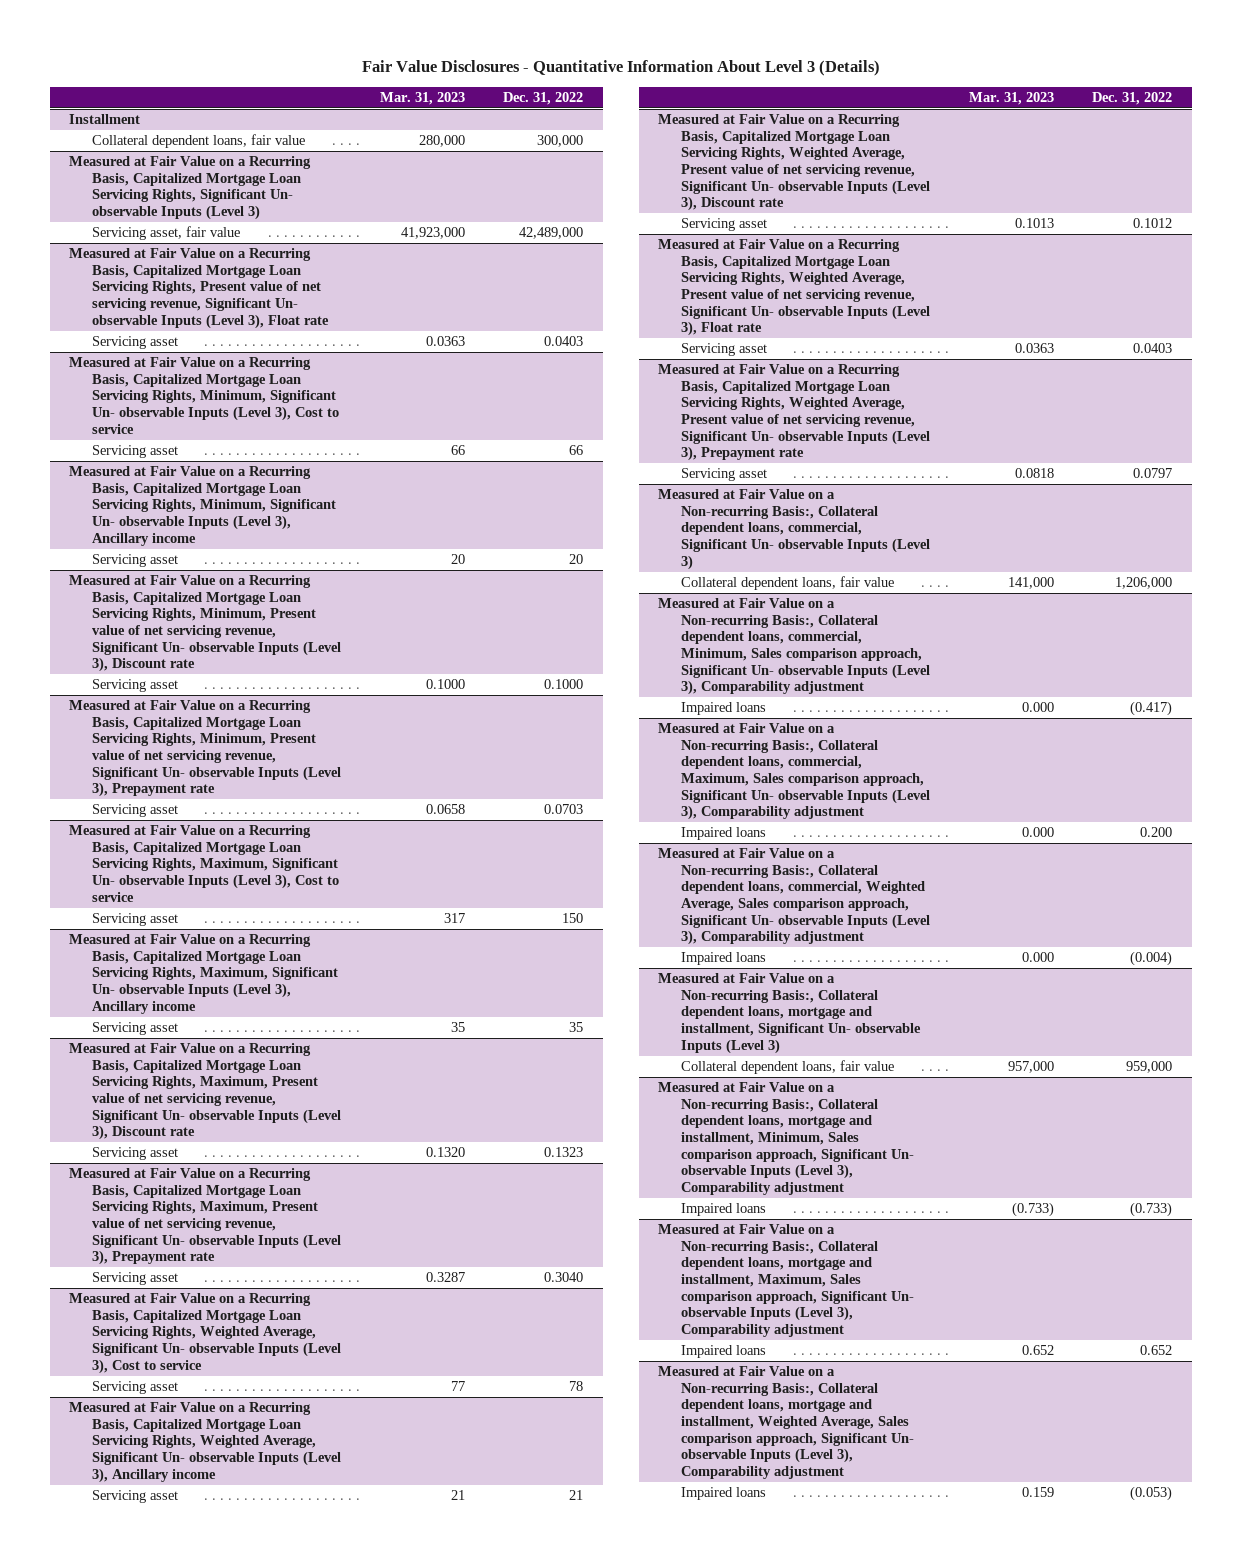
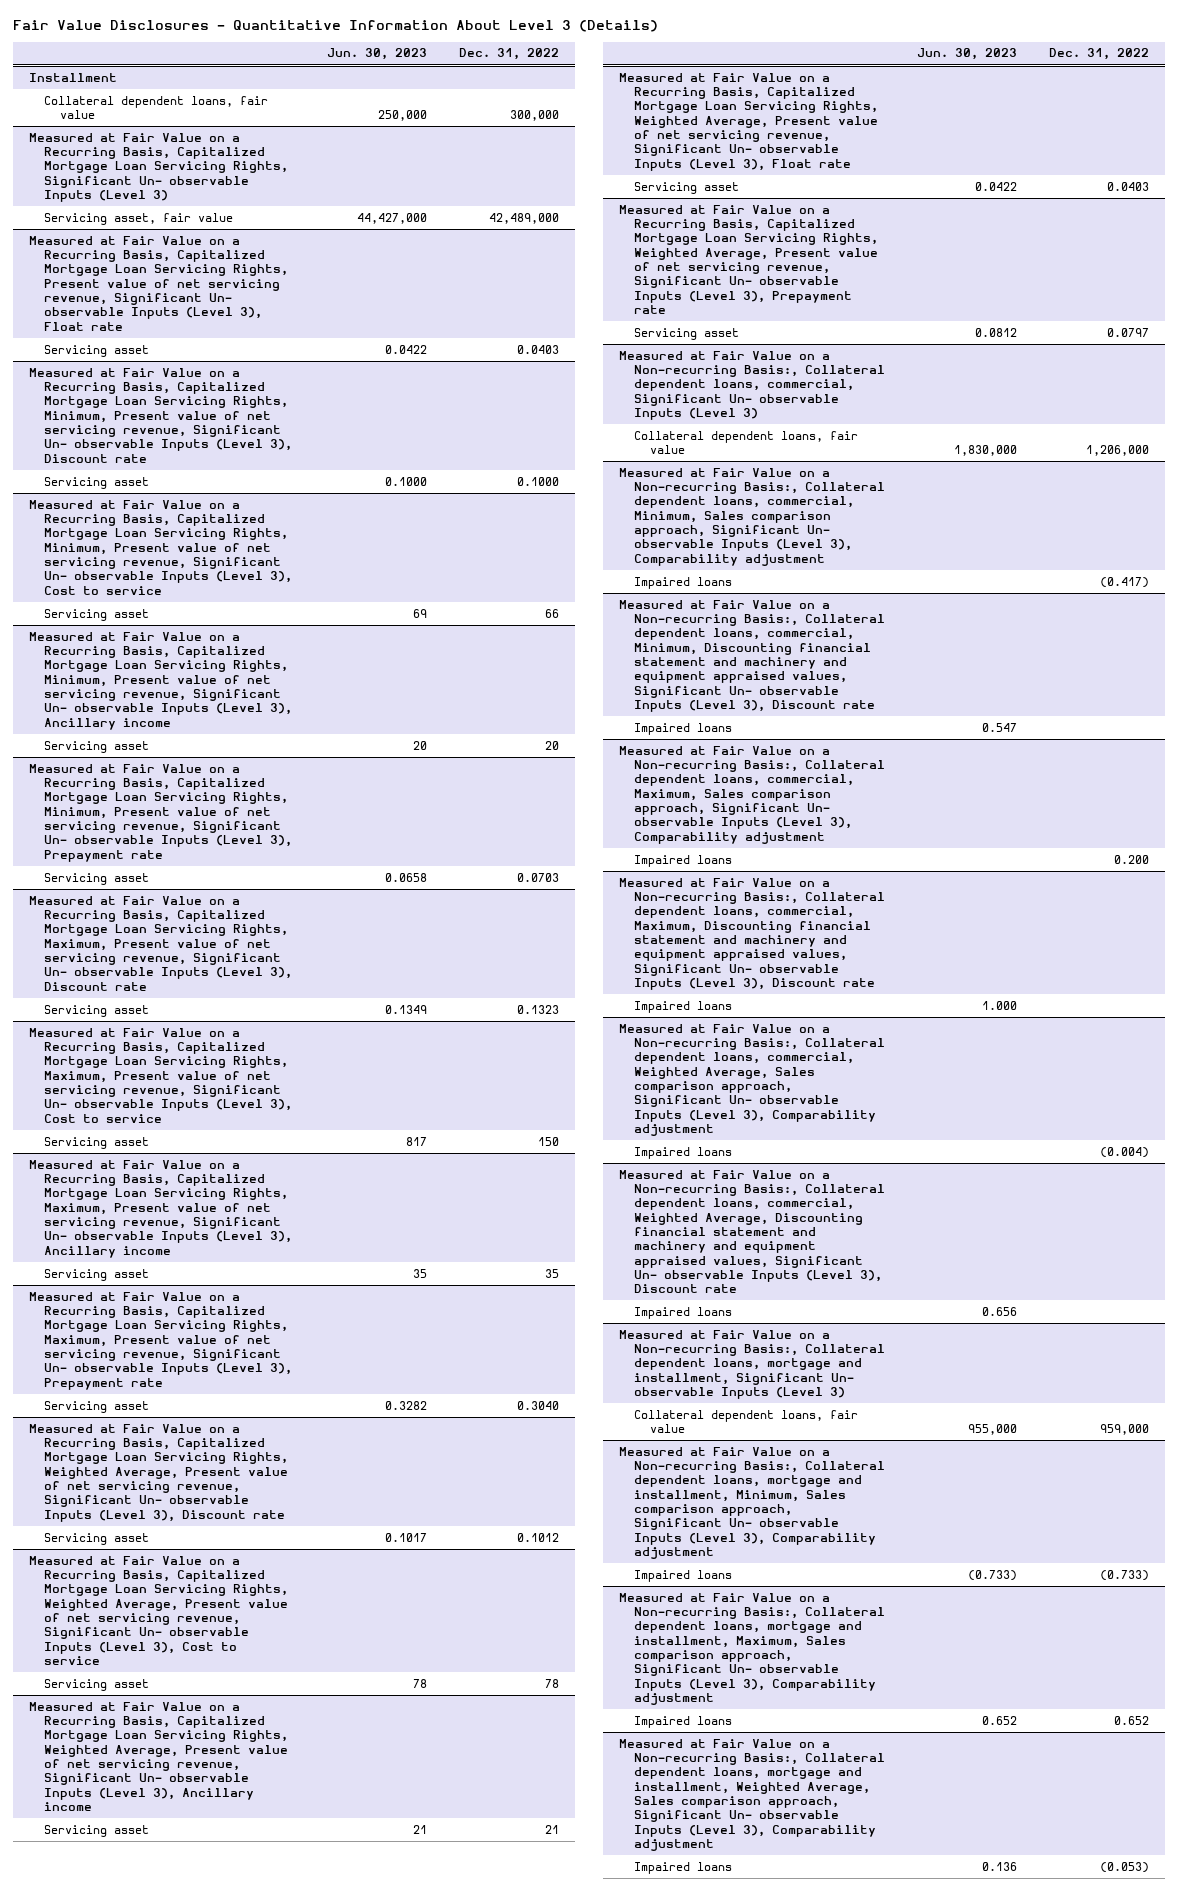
[379,92,465,106] Mar. 31, 2023 -> none
none -> [326,48,427,61] Jun. 30, 2023
[69,357,339,434] Measured at Fair Value on a Recurring Basis, Capitalized Mortgage Loan Servicing Rights, Minimum, Significant Un- observable Inputs (Level 3), Cost to service -> none
[91,445,178,459] Servicing asset -> none
[69,466,336,546] Measured at Fair Value on a Recurring Basis, Capitalized Mortgage Loan Servicing Rights, Minimum, Significant Un- observable Inputs (Level 3), Ancillary income -> none
[91,554,178,568] Servicing asset -> none
none -> [28,499,293,595] Measured at Fair Value on a Recurring Basis, Capitalized Mortgage Loan Servicing Rights, Minimum, Present value of net servicing revenue, Significant Un- observable Inputs (Level 3), Cost to service
none -> [44,608,150,621] Servicing asset
none -> [28,631,293,730] Measured at Fair Value on a Recurring Basis, Capitalized Mortgage Loan Servicing Rights, Minimum, Present value of net servicing revenue, Significant Un- observable Inputs (Level 3), Ancillary income
none -> [44,740,150,753] Servicing asset
[69,825,339,902] Measured at Fair Value on a Recurring Basis, Capitalized Mortgage Loan Servicing Rights, Maximum, Significant Un- observable Inputs (Level 3), Cost to service -> none
[91,913,178,927] Servicing asset -> none
[69,934,338,1014] Measured at Fair Value on a Recurring Basis, Capitalized Mortgage Loan Servicing Rights, Maximum, Significant Un- observable Inputs (Level 3), Ancillary income -> none
[91,1022,178,1036] Servicing asset -> none
none -> [28,1027,293,1123] Measured at Fair Value on a Recurring Basis, Capitalized Mortgage Loan Servicing Rights, Maximum, Present value of net servicing revenue, Significant Un- observable Inputs (Level 3), Cost to service
none -> [44,1136,150,1149] Servicing asset
none -> [28,1159,293,1258] Measured at Fair Value on a Recurring Basis, Capitalized Mortgage Loan Servicing Rights, Maximum, Present value of net servicing revenue, Significant Un- observable Inputs (Level 3), Ancillary income
none -> [44,1268,150,1281] Servicing asset
[69,1293,341,1374] Measured at Fair Value on a Recurring Basis, Capitalized Mortgage Loan Servicing Rights, Weighted Average, Significant Un- observable Inputs (Level 3), Cost to service -> none
[91,1381,178,1395] Servicing asset -> none
[69,1402,341,1483] Measured at Fair Value on a Recurring Basis, Capitalized Mortgage Loan Servicing Rights, Weighted Average, Significant Un- observable Inputs (Level 3), Ancillary income -> none
[91,1490,178,1504] Servicing asset -> none
none -> [28,1555,289,1665] Measured at Fair Value on a Recurring Basis, Capitalized Mortgage Loan Servicing Rights, Weighted Average, Present value of net servicing revenue, Significant Un- observable Inputs (Level 3), Cost to service
none -> [44,1678,150,1691] Servicing asset
none -> [28,1701,289,1811] Measured at Fair Value on a Recurring Basis, Capitalized Mortgage Loan Servicing Rights, Weighted Average, Present value of net servicing revenue, Significant Un- observable Inputs (Level 3), Ancillary income
none -> [44,1824,150,1837] Servicing asset
none -> [618,599,886,712] Measured at Fair Value on a Non-recurring Basis:, Collateral dependent loans, commercial, Minimum, Discounting financial statement and machinery and equipment appraised values, Significant Un- observable Inputs (Level 3), Discount rate
none -> [634,722,733,735] Impaired loans
none -> [618,877,886,990] Measured at Fair Value on a Non-recurring Basis:, Collateral dependent loans, commercial, Maximum, Discounting financial statement and machinery and equipment appraised values, Significant Un- observable Inputs (Level 3), Discount rate
none -> [634,1000,733,1013] Impaired loans
none -> [618,1169,886,1294] Measured at Fair Value on a Non-recurring Basis:, Collateral dependent loans, commercial, Weighted Average, Discounting financial statement and machinery and equipment appraised values, Significant Un- observable Inputs (Level 3), Discount rate
none -> [634,1306,733,1319] Impaired loans

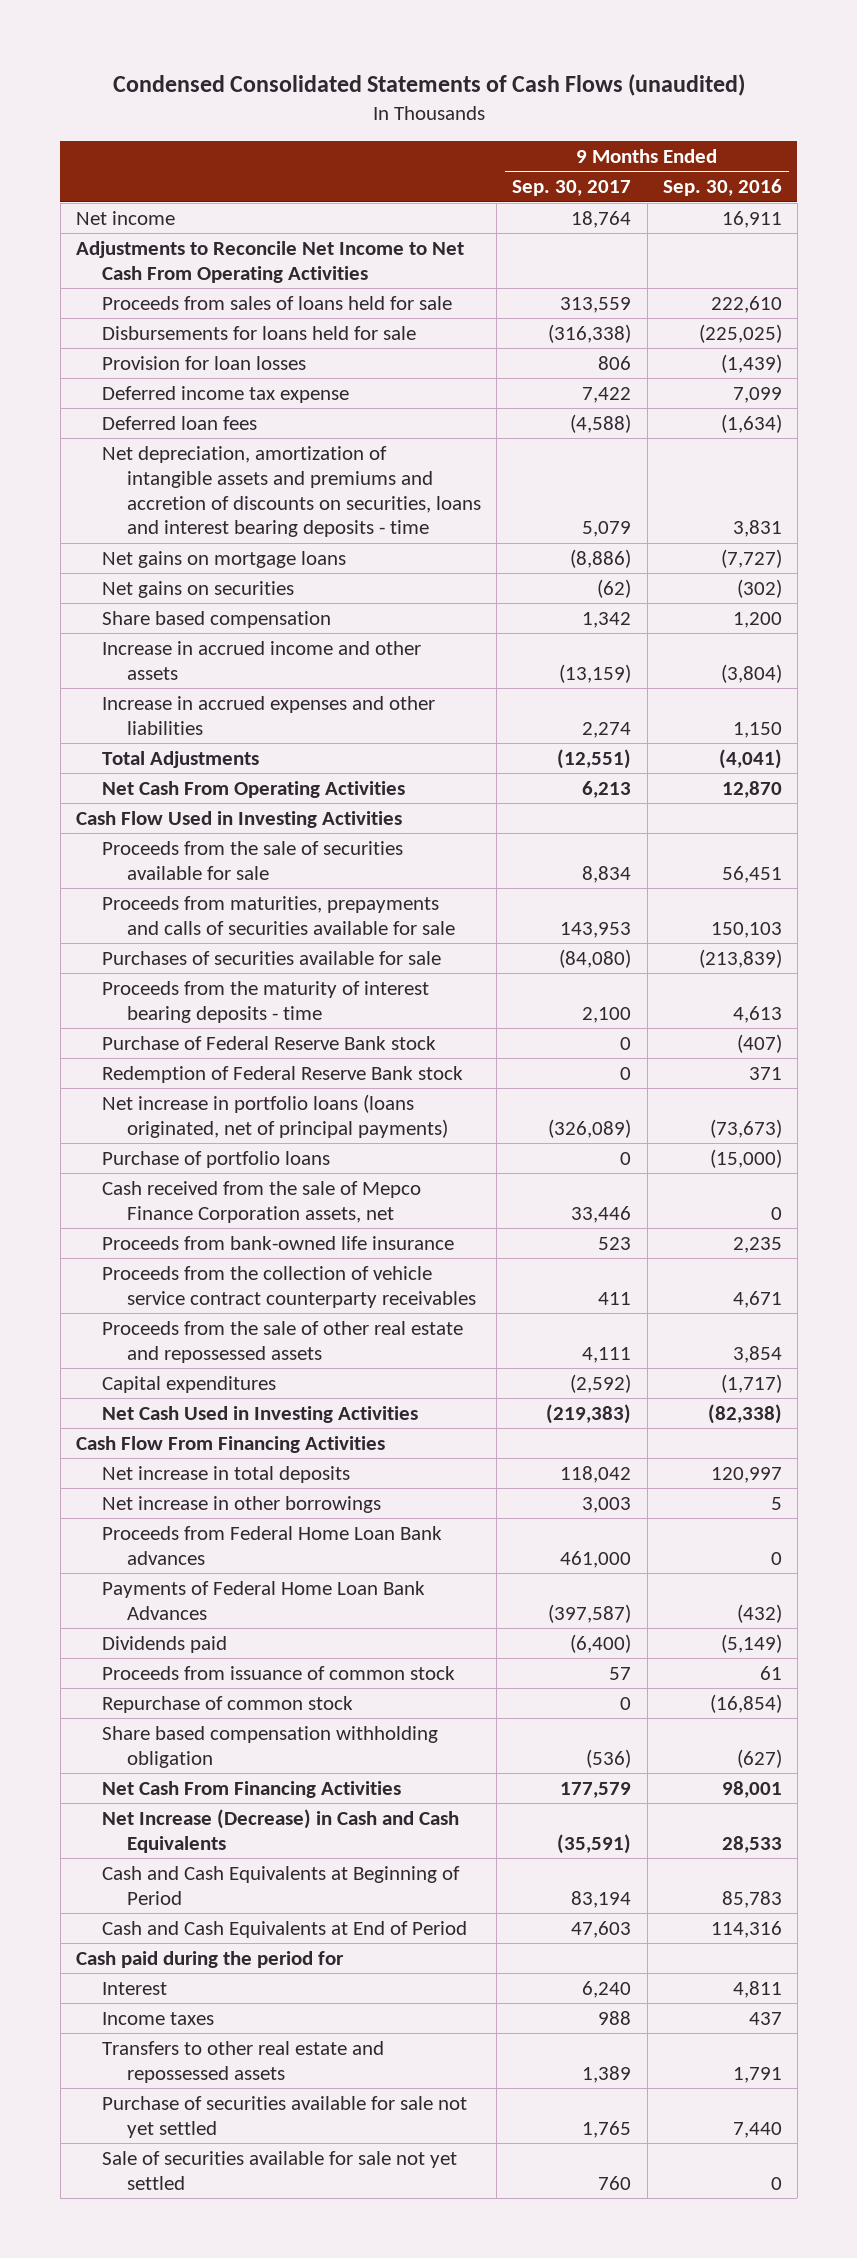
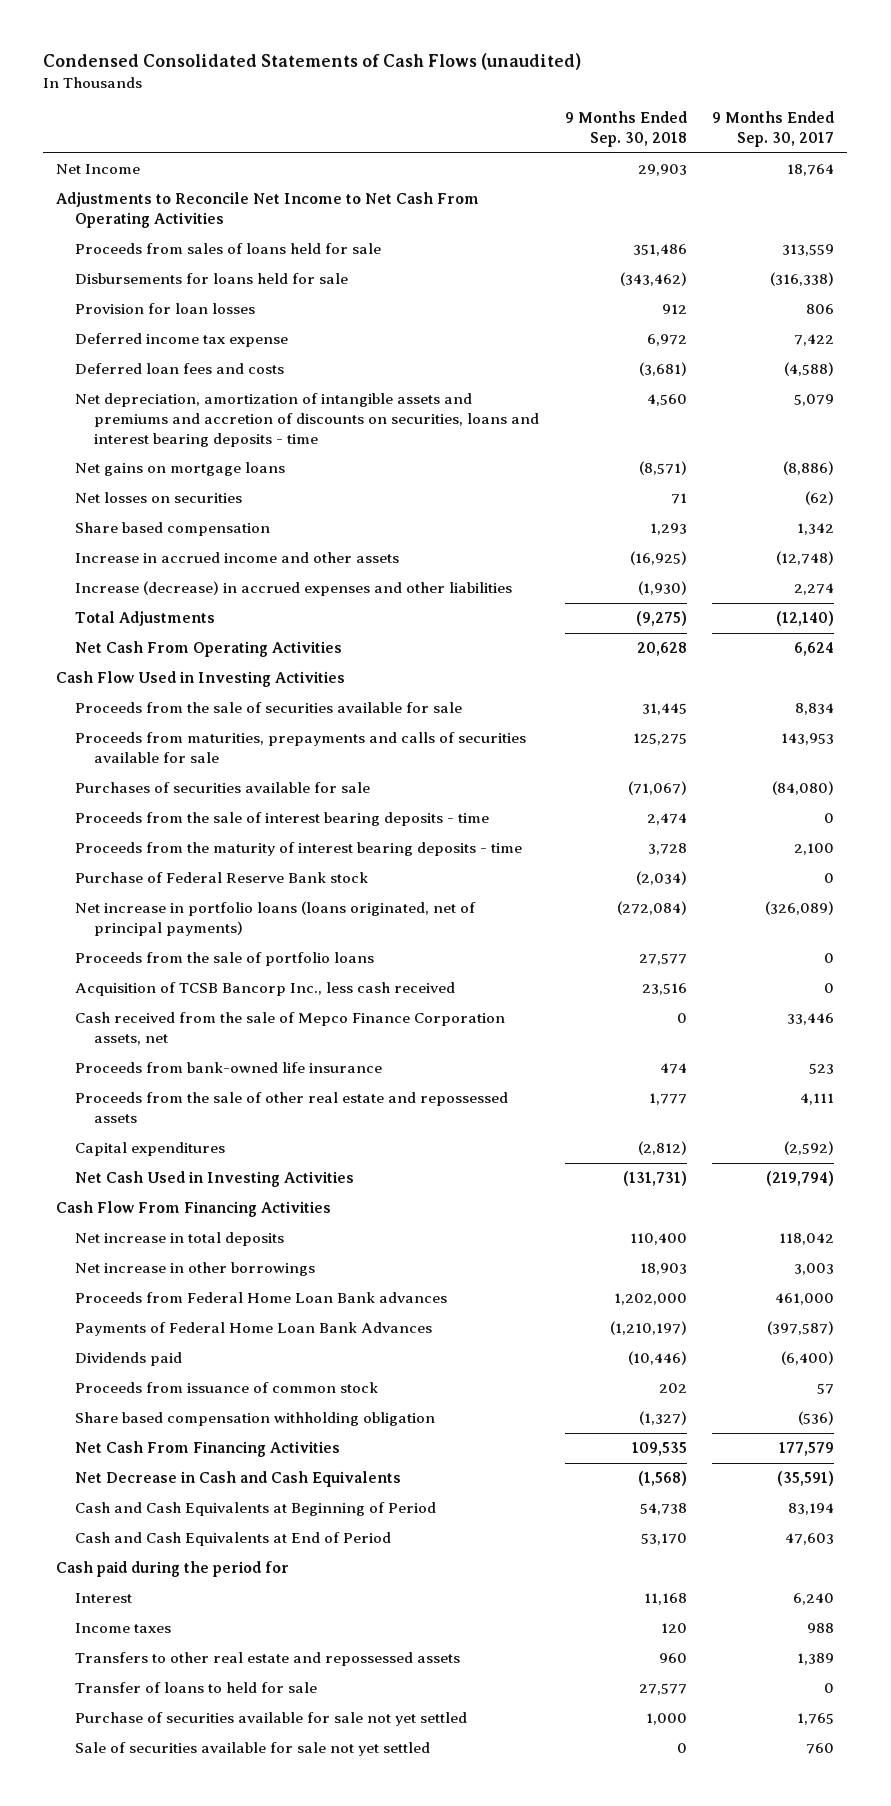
[662,179,782,197] Sep. 30, 2016 -> none
none -> [564,111,687,147] 9 Months Ended Sep. 30, 2018
[75,210,175,225] Net income -> [56,164,141,175] Net Income
[101,415,257,430] Deferred loan fees -> [75,363,285,375] Deferred loan fees and costs
[101,580,294,598] Net gains on securities -> [75,492,243,504] Net losses on securities
[559,663,632,683] (13,159) -> [776,551,835,566] (12,748)
[101,695,435,735] Increase in accrued expenses and other liabilities -> [75,581,513,597] Increase (decrease) in accrued expenses and other liabilities
[557,748,632,769] (12,551) -> [776,611,835,627] (12,140)
[582,780,632,798] 6,213 -> [794,642,835,657] 6,624
none -> [75,812,490,827] Proceeds from the sale of interest bearing deposits - time
[101,1065,463,1083] Redemption of Federal Reserve Bank stock -> none
[101,1150,330,1168] Purchase of portfolio loans -> none
none -> [75,952,375,967] Proceeds from the sale of portfolio loans
none -> [75,982,456,997] Acquisition of TCSB Bancorp Inc., less cash received
[101,1265,477,1308] Proceeds from the collection of vehicle service contract counterparty receivables -> none
[546,1403,632,1424] (219,383) -> [766,1171,835,1187] (219,794)
[101,1695,353,1713] Repurchase of common stock -> none
[101,1808,459,1853] Net Increase (Decrease) in Cash and Cash Equivalents -> [75,1471,402,1488] Net Decrease in Cash and Cash Equivalents
none -> [75,1682,318,1694] Transfer of loans to held for sale

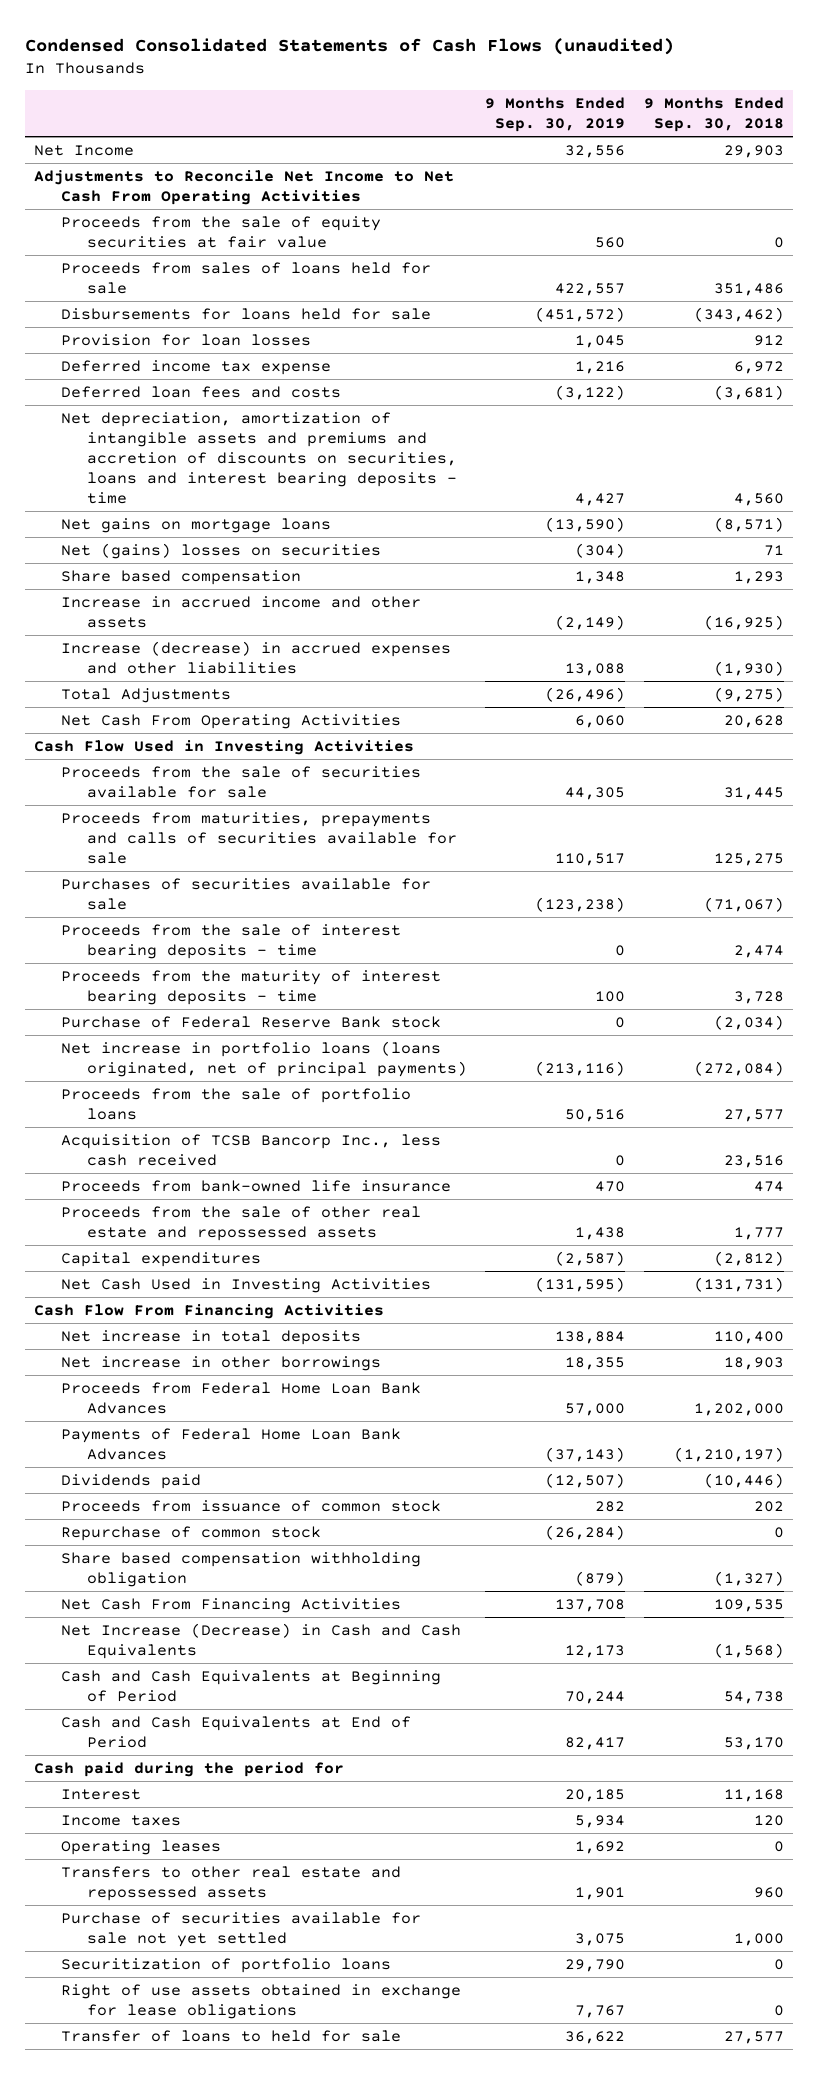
[712,111,835,147] 9 Months Ended Sep. 30, 2017 -> none
none -> [485,96,626,132] 9 Months Ended Sep. 30, 2019
none -> [60,215,381,248] Proceeds from the sale of equity securities at fair value
[75,492,243,504] Net losses on securities -> [60,542,381,559] Net (gains) losses on securities
[75,1012,506,1045] Cash received from the sale of Mepco Finance Corporation assets, net -> none
[75,1292,448,1304] Proceeds from Federal Home Loan Bank advances -> [60,1381,421,1414] Proceeds from Federal Home Loan Bank Advances
none -> [60,1525,321,1541] Repurchase of common stock
[75,1471,402,1488] Net Decrease in Cash and Cash Equivalents -> [60,1622,461,1659] Net Increase (Decrease) in Cash and Cash Equivalents
none -> [60,1839,221,1855] Operating leases
[75,1742,431,1757] Sale of securities available for sale not yet settled -> none
none -> [60,1957,391,1973] Securitization of portfolio loans
none -> [60,1983,461,2019] Right of use assets obtained in exchange for lease obligations
[75,1682,318,1694] Transfer of loans to held for sale -> [60,2029,401,2042] Transfer of loans to held for sale

